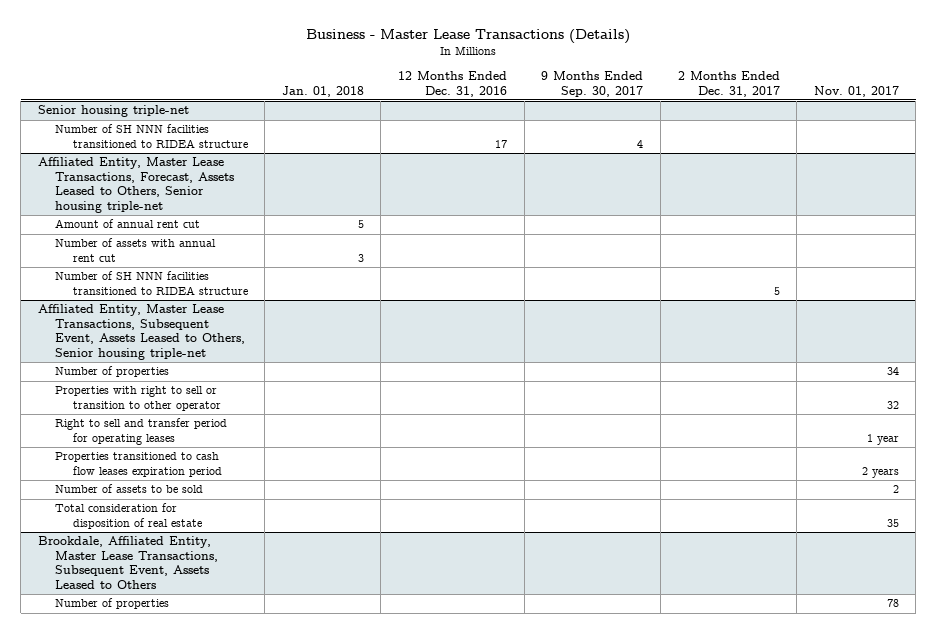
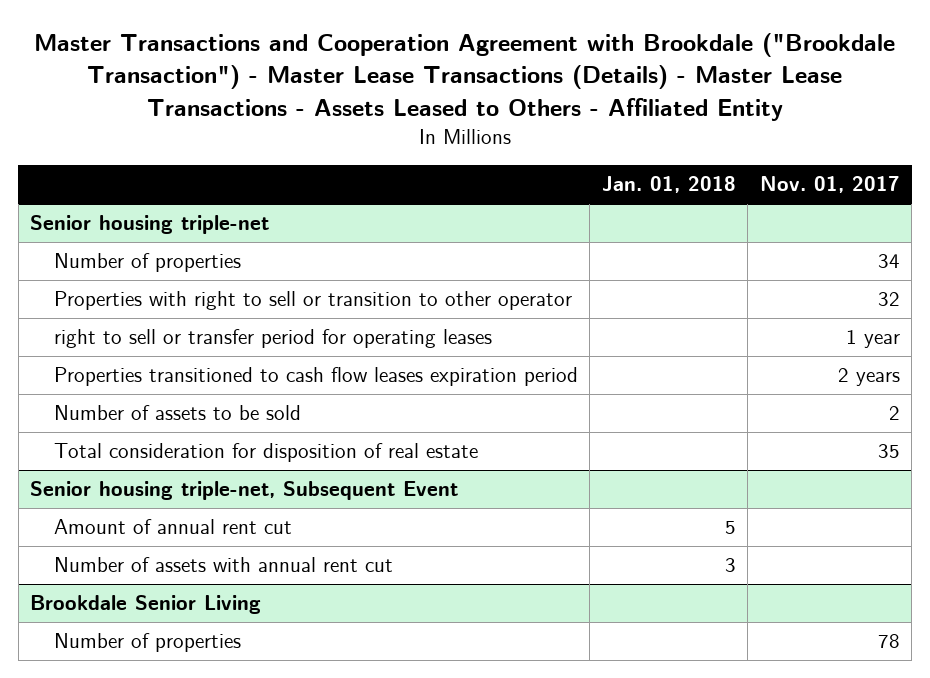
[306,28,631,44] Business - Master Lease Transactions (Details) -> [33,32,895,121] Master Transactions and Cooperation Agreement with Brookdale ("Brookdale Transaction") - Master Lease Transactions (Details) - Master Lease Transactions - Assets Leased to Others - Affiliated Entity
[398,71,508,97] 12 Months Ended Dec. 31, 2016 -> none
[541,71,644,97] 9 Months Ended Sep. 30, 2017 -> none
[677,71,780,97] 2 Months Ended Dec. 31, 2017 -> none
[55,124,248,148] Number of SH NNN facilities transitioned to RIDEA structure -> none
[37,157,235,214] Affiliated Entity, Master Lease Transactions, Forecast, Assets Leased to Others, Senior housing triple-net -> none
[55,219,201,229] Amount of annual rent cut -> none
[55,238,217,262] Number of assets with annual rent cut -> none
[55,271,248,295] Number of SH NNN facilities transitioned to RIDEA structure -> none
[37,304,246,361] Affiliated Entity, Master Lease Transactions, Subsequent Event, Assets Leased to Others, Senior housing triple-net -> none
[55,418,228,445] Right to sell and transfer period for operating leases -> [53,329,492,349] right to sell or transfer period for operating leases
[37,536,219,590] Brookdale, Affiliated Entity, Master Lease Transactions, Subsequent Event, Assets Leased to Others -> none
none -> [30,481,459,501] Senior housing triple-net, Subsequent Event
none -> [53,519,292,535] Amount of annual rent cut
none -> [53,557,393,573] Number of assets with annual rent cut
none -> [30,595,262,615] Brookdale Senior Living

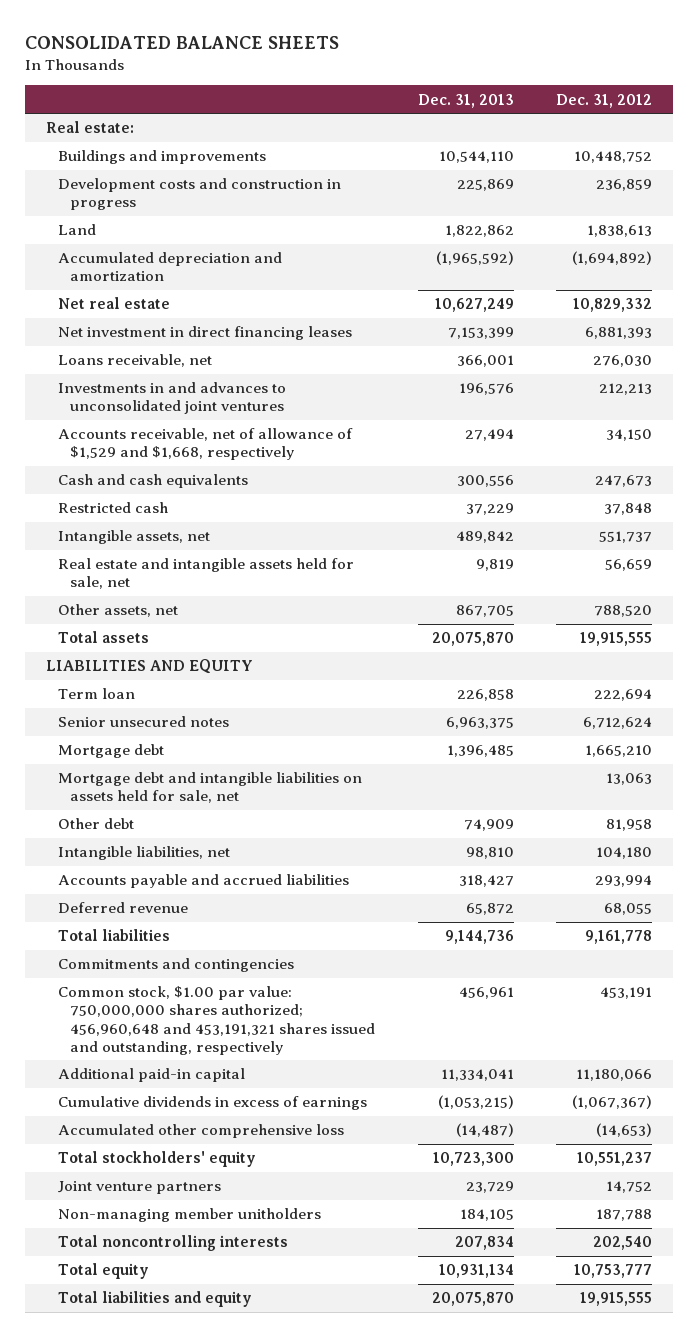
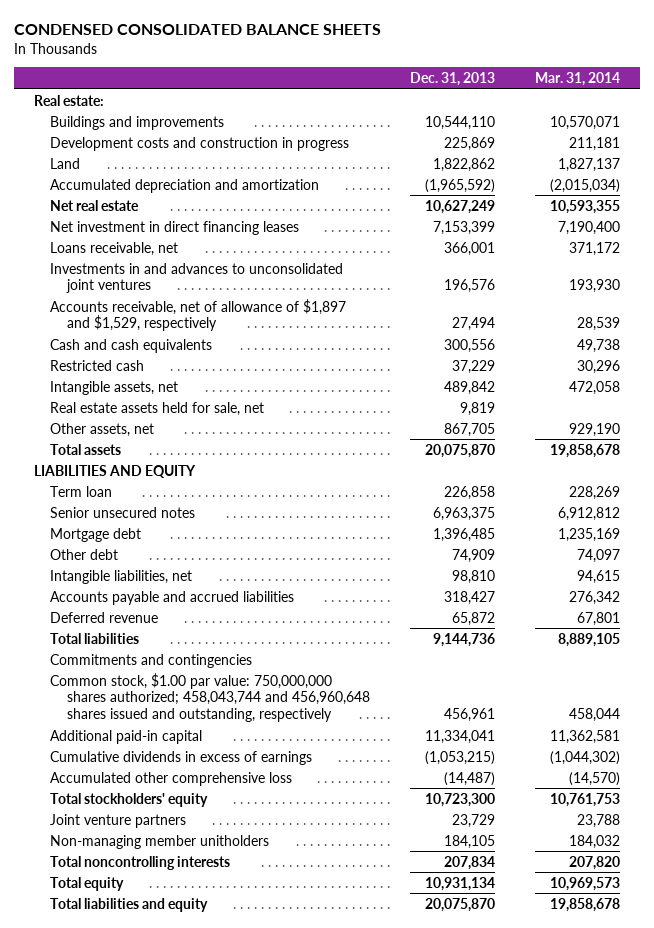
[25,35,340,49] CONSOLIDATED BALANCE SHEETS -> [13,24,381,36] CONDENSED CONSOLIDATED BALANCE SHEETS
[556,93,653,108] Dec. 31, 2012 -> none
none -> [534,72,620,87] Mar. 31, 2014
[58,428,354,461] Accounts receivable, net of allowance of $1,529 and $1,668, respectively -> [50,298,347,332] Accounts receivable, net of allowance of $1,897 and $1,529, respectively
[58,558,355,590] Real estate and intangible assets held for sale, net -> [50,401,265,416] Real estate assets held for sale, net
[58,772,363,804] Mortgage debt and intangible liabilities on assets held for sale, net -> none
[58,986,375,1055] Common stock, $1.00 par value: 750,000,000 shares authorized; 456,960,648 and 453,191,321 shares issued and outstanding, respectively -> [50,672,370,722] Common stock, $1.00 par value: 750,000,000 shares authorized; 458,043,744 and 456,960,648 shares issued and outstanding, respectively

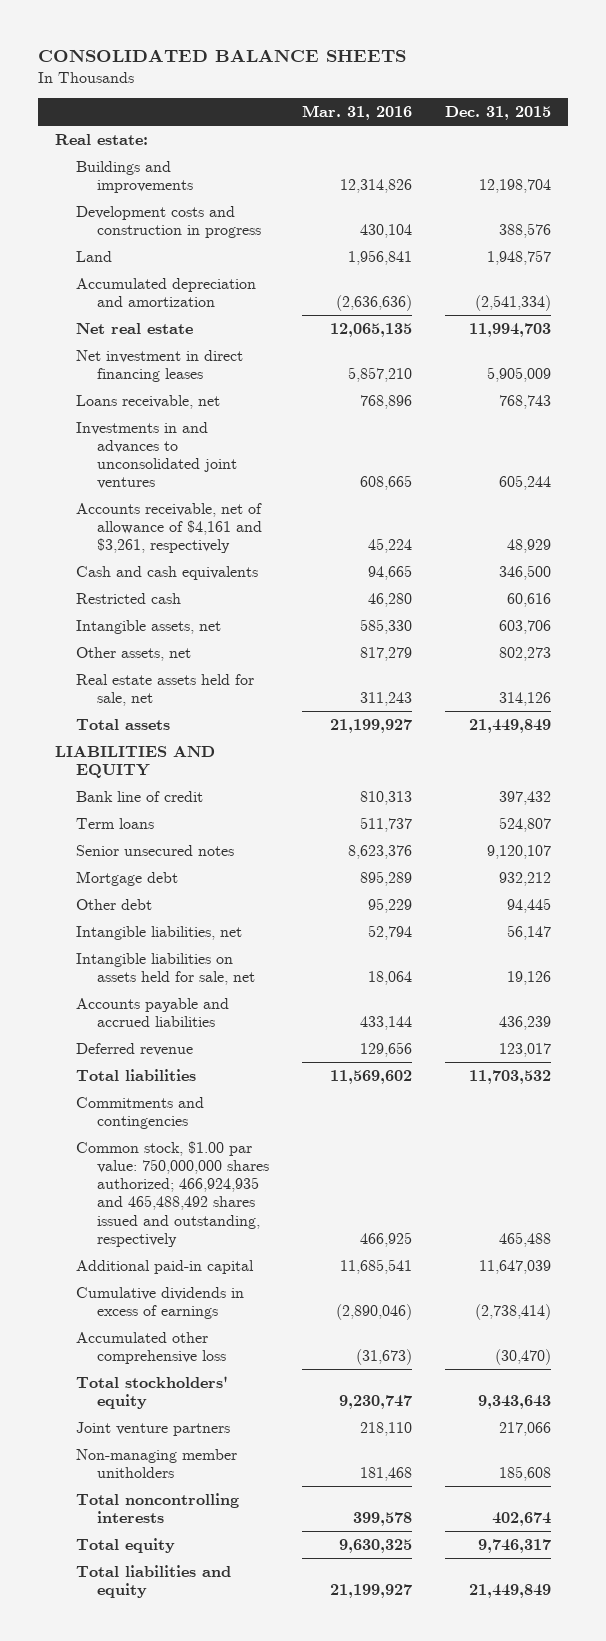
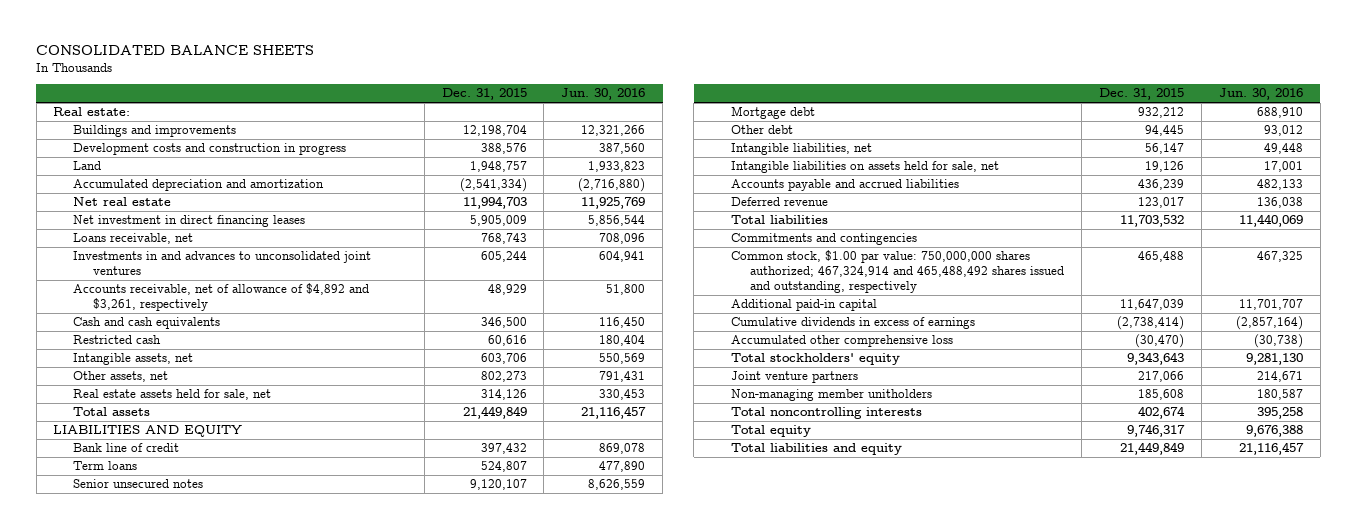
[302,105,413,121] Mar. 31, 2016 -> none
none -> [561,88,646,101] Jun. 30, 2016
[76,502,263,554] Accounts receivable, net of allowance of $4,161 and $3,261, respectively -> [73,283,370,312] Accounts receivable, net of allowance of $4,892 and $3,261, respectively
[76,1140,270,1247] Common stock, $1.00 par value: 750,000,000 shares authorized; 466,924,935 and 465,488,492 shares issued and outstanding, respectively -> [730,250,1065,294] Common stock, $1.00 par value: 750,000,000 shares authorized; 467,324,914 and 465,488,492 shares issued and outstanding, respectively

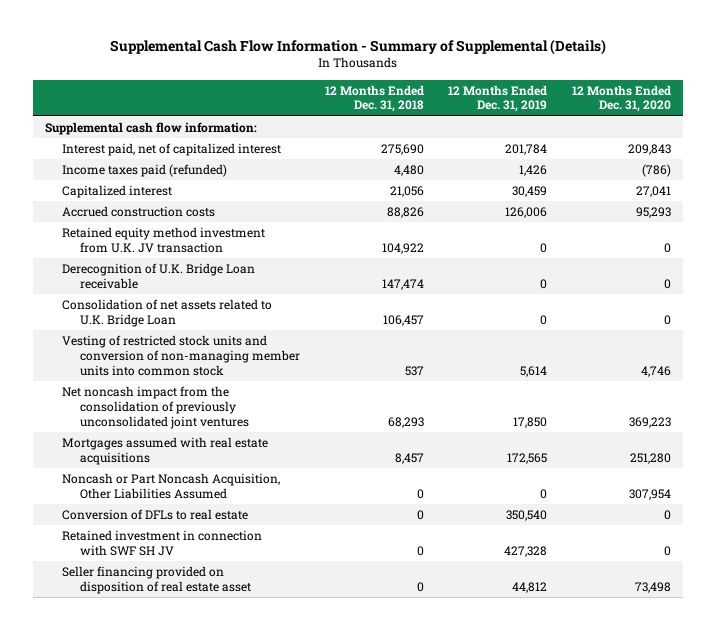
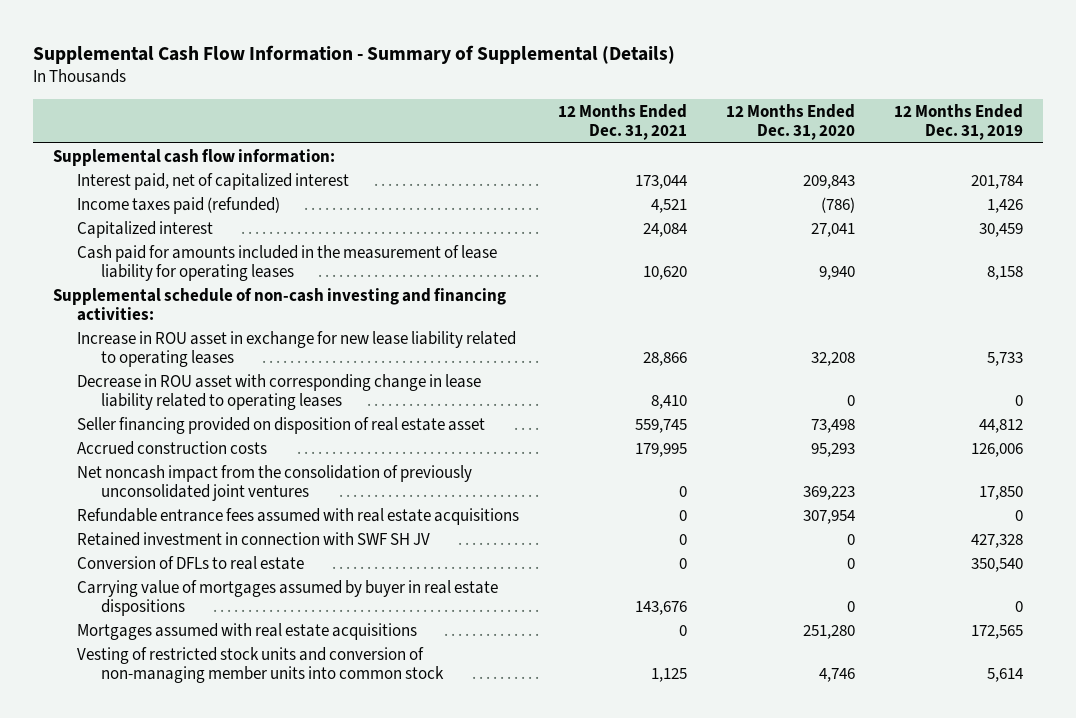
[324,84,424,113] 12 Months Ended Dec. 31, 2018 -> none
none -> [558,103,688,141] 12 Months Ended Dec. 31, 2021
none -> [77,244,498,282] Cash paid for amounts included in the measurement of lease liability for operating leases
none -> [52,287,506,322] Supplemental schedule of non-cash investing and financing activities:
none -> [77,330,517,368] Increase in ROU asset in exchange for new lease liability related to operating leases
none -> [77,373,482,411] Decrease in ROU asset with corresponding change in lease liability related to operating leases
[62,566,252,594] Seller financing provided on disposition of real estate asset -> [77,416,486,434] Seller financing provided on disposition of real estate asset
[62,227,266,253] Retained equity method investment from U.K. JV transaction -> none
[62,263,256,289] Derecognition of U.K. Bridge Loan receivable -> none
[62,299,273,327] Consolidation of net assets related to U.K. Bridge Loan -> none
[62,473,281,499] Noncash or Part Noncash Acquisition, Other Liabilities Assumed -> [77,507,520,525] Refundable entrance fees assumed with real estate acquisitions
[62,509,249,521] Conversion of DFLs to real estate -> [77,555,305,570] Conversion of DFLs to real estate
none -> [77,579,499,617] Carrying value of mortgages assumed by buyer in real estate dispositions
[62,437,269,465] Mortgages assumed with real estate acquisitions -> [77,622,418,640] Mortgages assumed with real estate acquisitions
[62,335,301,376] Vesting of restricted stock units and conversion of non-managing member units into common stock -> [77,646,445,684] Vesting of restricted stock units and conversion of non-managing member units into common stock

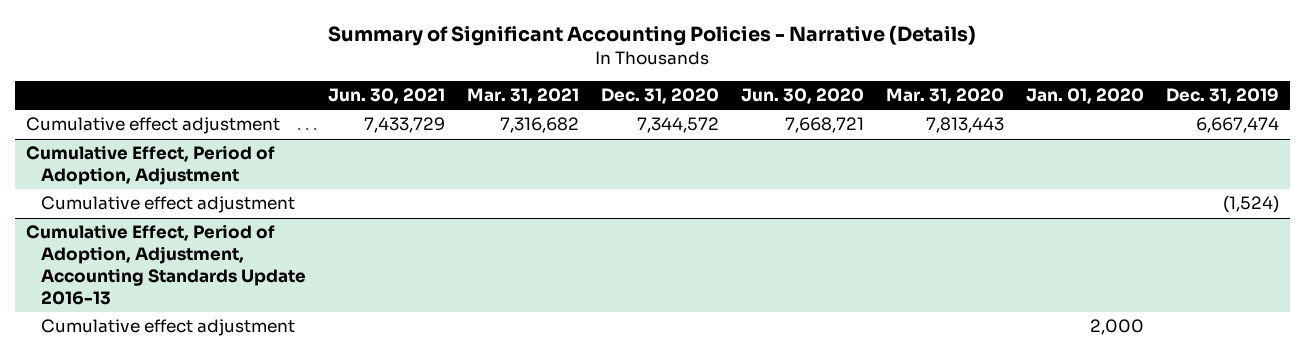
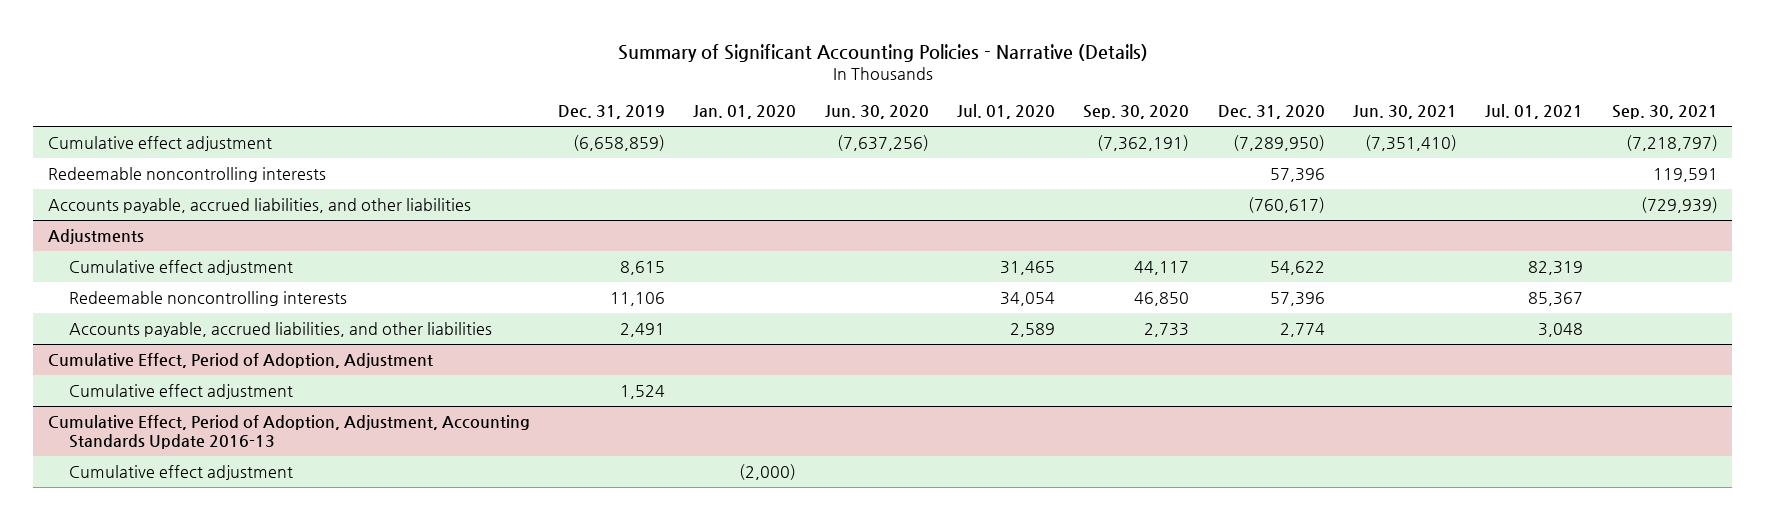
[466,88,579,105] Mar. 31, 2021 -> none
[885,88,1004,105] Mar. 31, 2020 -> none
none -> [957,104,1056,120] Jul. 01, 2020
none -> [1083,105,1190,120] Sep. 30, 2020
none -> [1485,104,1584,120] Jul. 01, 2021
none -> [1611,105,1718,120] Sep. 30, 2021
[363,117,445,134] 7,433,729 -> [1365,135,1458,152] (7,351,410)
[636,117,719,134] 7,344,572 -> [1232,135,1325,152] (7,289,950)
[784,117,864,134] 7,668,721 -> [836,135,929,152] (7,637,256)
[1196,117,1280,134] 6,667,474 -> [572,135,665,152] (6,658,859)
none -> [47,167,326,183] Redeemable noncontrolling interests
none -> [47,198,471,214] Accounts payable, accrued liabilities, and other liabilities
none -> [47,229,144,245] Adjustments
none -> [69,260,294,276] Cumulative effect adjustment
none -> [69,291,348,307] Redeemable noncontrolling interests
none -> [69,322,493,338] Accounts payable, accrued liabilities, and other liabilities
[1223,195,1280,214] (1,524) -> [619,385,665,400] 1,524
[1089,319,1144,336] 2,000 -> [739,464,797,481] (2,000)

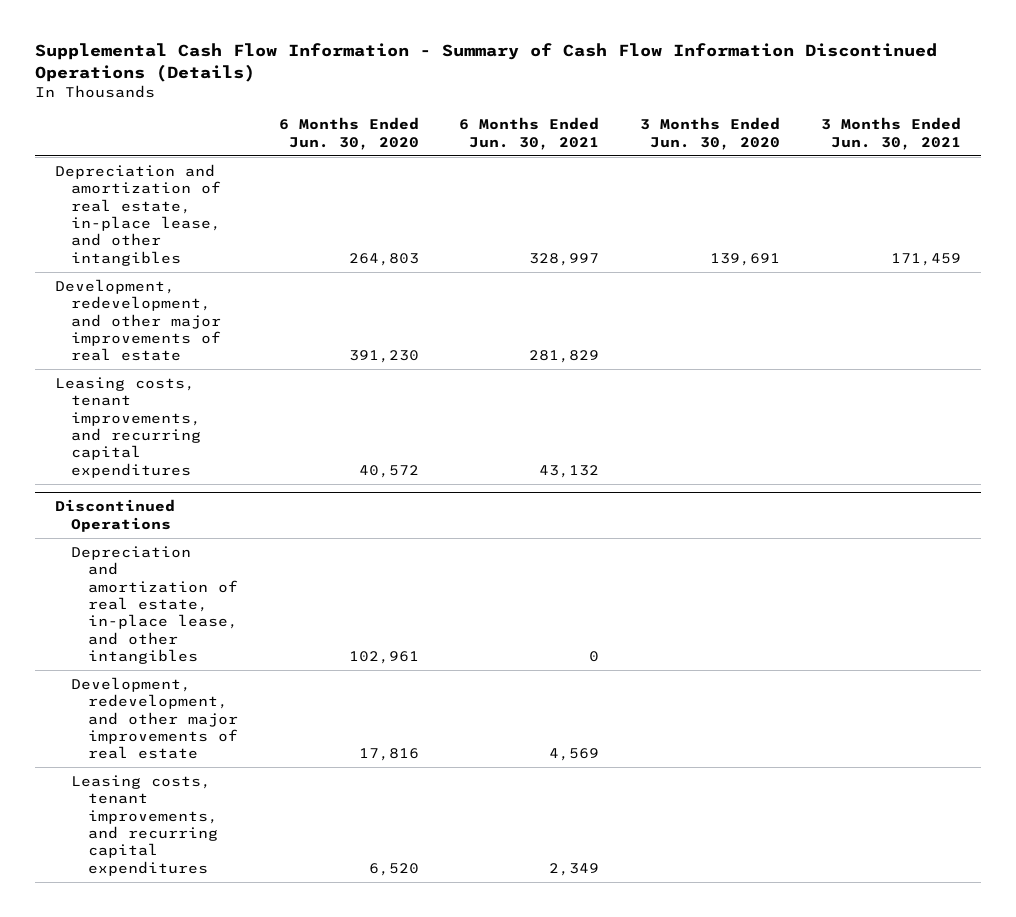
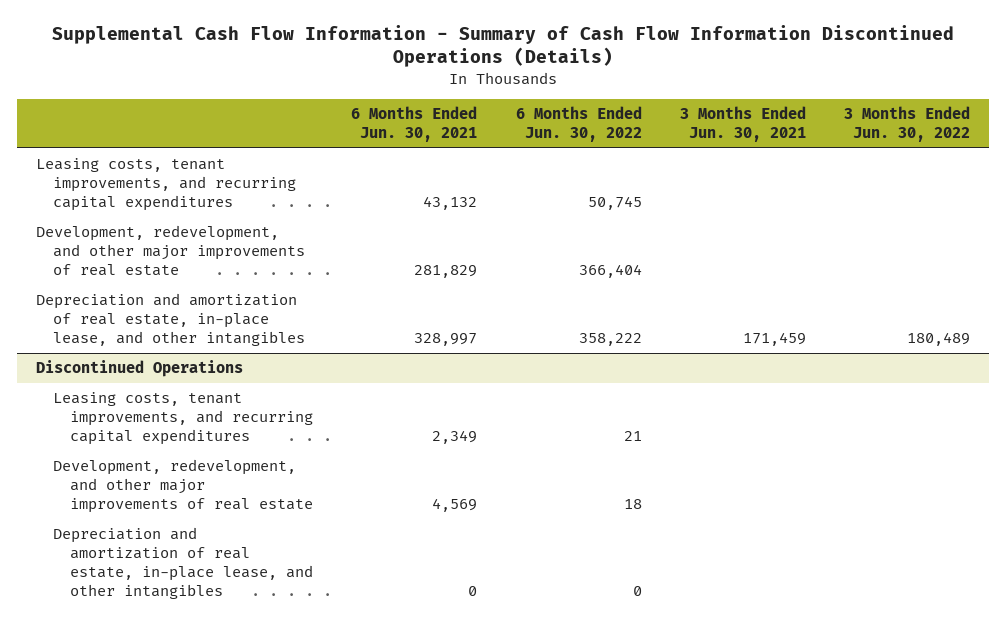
[278,117,419,150] 6 Months Ended Jun. 30, 2020 -> none
[639,117,780,150] 3 Months Ended Jun. 30, 2020 -> none
none -> [515,106,642,142] 6 Months Ended Jun. 30, 2022
none -> [843,106,970,142] 3 Months Ended Jun. 30, 2022
[55,278,222,362] Development, redevelopment, and other major improvements of real estate -> [35,225,306,277] Development, redevelopment, and other major improvements of real estate
[55,163,222,266] Depreciation and amortization of real estate, in-place lease, and other intangibles -> [35,293,306,347] Depreciation and amortization of real estate, in-place lease, and other intangibles
[71,676,238,760] Development, redevelopment, and other major improvements of real estate -> [53,459,314,514] Development, redevelopment, and other major improvements of real estate
[71,545,238,665] Depreciation and amortization of real estate, in-place lease, and other intangibles -> [53,527,314,599] Depreciation and amortization of real estate, in-place lease, and other intangibles

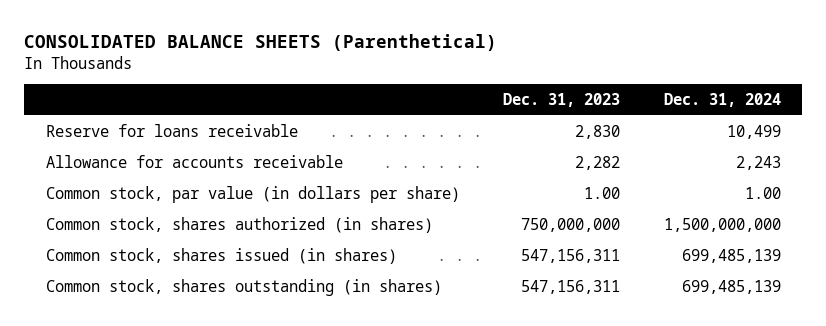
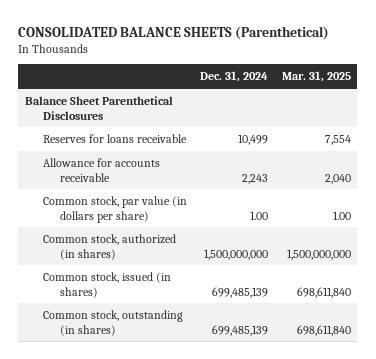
[503,92,621,107] Dec. 31, 2023 -> none
none -> [281,71,351,83] Mar. 31, 2025
none -> [25,95,174,120] Balance Sheet Parenthetical Disclosures
[45,123,298,137] Reserve for loans receivable -> [42,133,187,143] Reserves for loans receivable
[45,216,433,233] Common stock, shares authorized (in shares) -> [42,233,176,260] Common stock, authorized (in shares)
[45,247,397,264] Common stock, shares issued (in shares) -> [42,271,171,298] Common stock, issued (in shares)
[45,278,442,296] Common stock, shares outstanding (in shares) -> [42,309,183,336] Common stock, outstanding (in shares)

